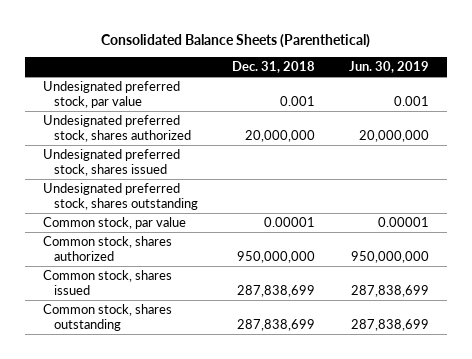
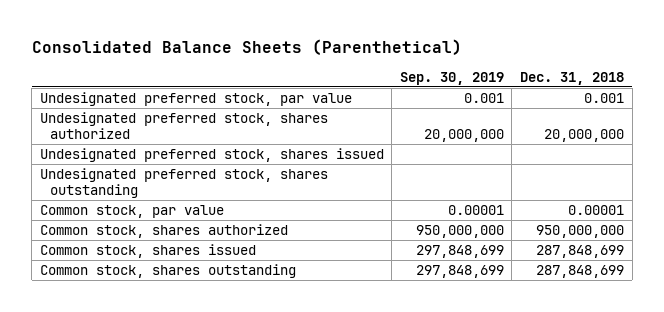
[349,60,430,73] Jun. 30, 2019 -> none
none -> [399,71,504,85] Sep. 30, 2019
[237,285,316,298] 287,838,699 -> [536,245,625,259] 287,848,699
[237,319,316,332] 287,838,699 -> [536,265,625,279] 287,848,699

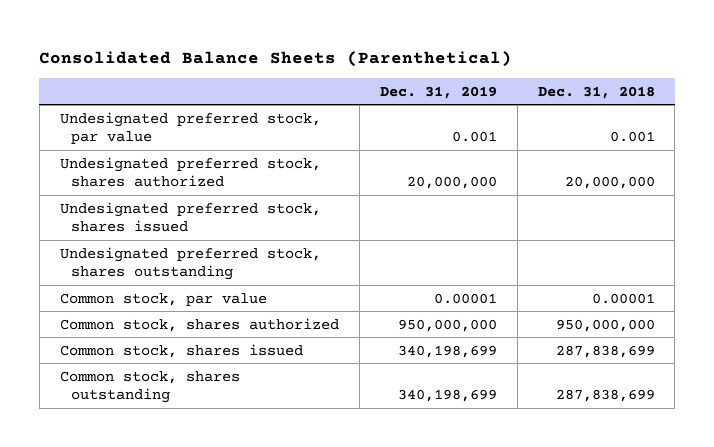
[399,71,504,85] Sep. 30, 2019 -> none
none -> [379,85,497,99] Dec. 31, 2019
[536,245,625,259] 287,848,699 -> [555,344,655,358] 287,838,699
[536,265,625,279] 287,848,699 -> [555,388,655,402] 287,838,699

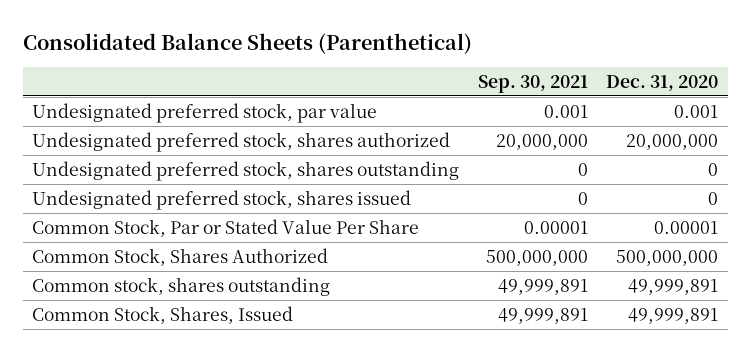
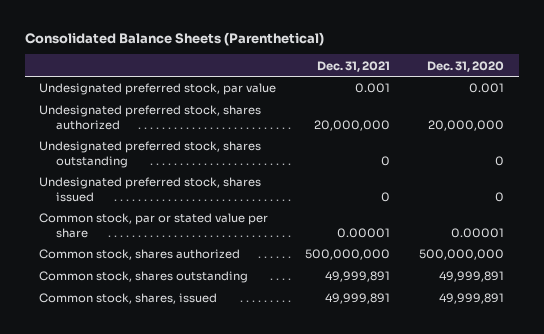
[477,74,588,93] Sep. 30, 2021 -> none
none -> [317,60,391,72] Dec. 31, 2021
[31,218,419,237] Common Stock, Par or Stated Value Per Share -> [39,213,269,238] Common stock, par or stated value per share
[31,247,328,266] Common Stock, Shares Authorized -> [39,249,241,261] Common stock, shares authorized
[31,305,293,324] Common Stock, Shares, Issued -> [39,293,218,305] Common stock, shares, issued

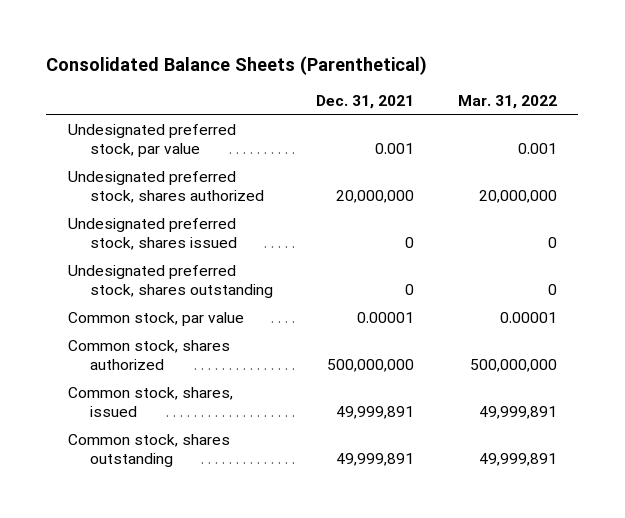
[427,60,505,72] Dec. 31, 2020 -> none
none -> [457,94,557,109] Mar. 31, 2022
[39,141,262,168] Undesignated preferred stock, shares outstanding -> [68,264,274,298] Undesignated preferred stock, shares outstanding
[39,213,269,238] Common stock, par or stated value per share -> [68,311,245,326] Common stock, par value
[39,271,249,284] Common stock, shares outstanding -> [68,433,231,467] Common stock, shares outstanding

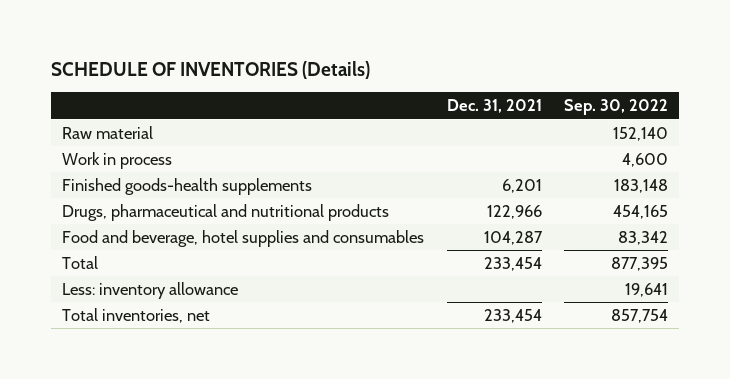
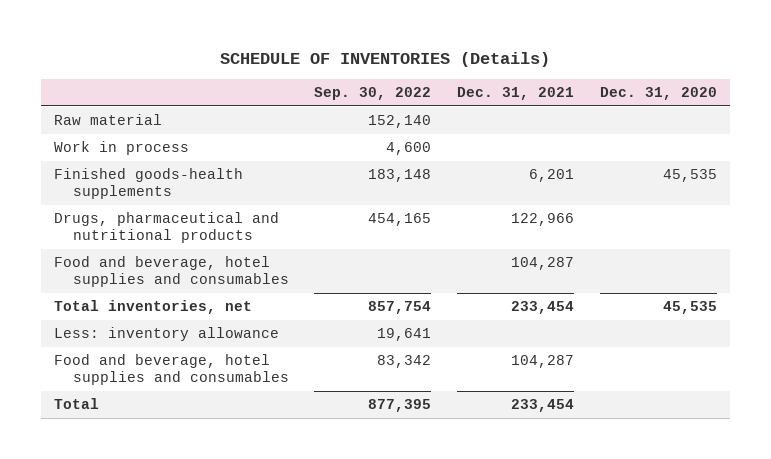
none -> [600,86,718,100] Dec. 31, 2020
none -> [53,256,289,288] Food and beverage, hotel supplies and consumables
[61,307,210,323] Total inventories, net -> [53,300,252,315] Total inventories, net
[61,281,238,299] Less: inventory allowance -> [53,327,279,342] Less: inventory allowance

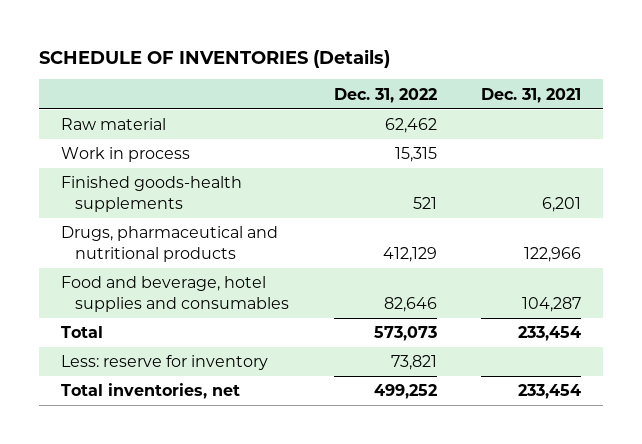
[314,86,432,100] Sep. 30, 2022 -> none
[600,86,718,100] Dec. 31, 2020 -> none
none -> [333,87,437,103] Dec. 31, 2022
[53,327,279,342] Less: inventory allowance -> none
[53,354,289,386] Food and beverage, hotel supplies and consumables -> none
none -> [61,355,269,371] Less: reserve for inventory
[53,300,252,315] Total inventories, net -> [61,383,241,400] Total inventories, net

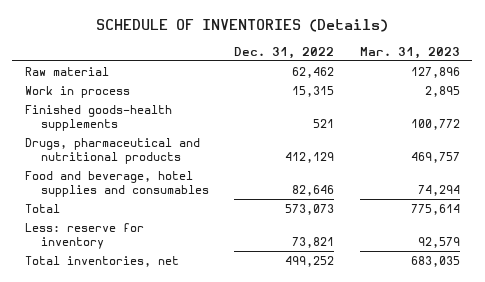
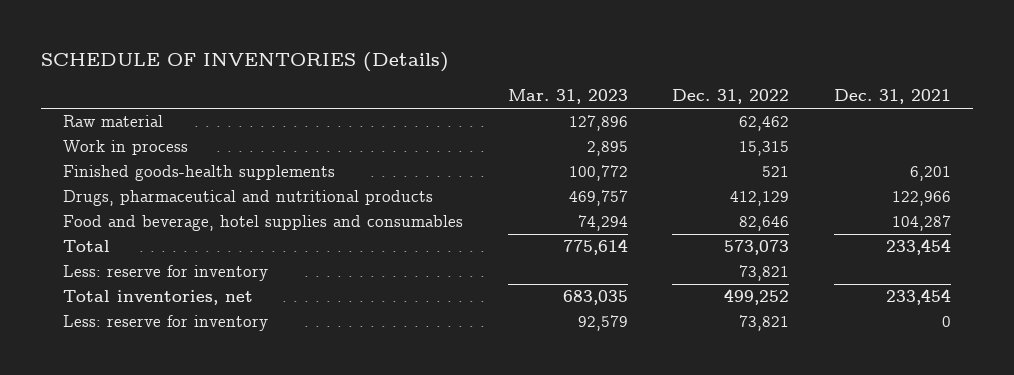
none -> [833,89,951,105] Dec. 31, 2021
none -> [63,265,269,282] Less: reserve for inventory
[25,222,145,249] Less: reserve for inventory -> [63,315,269,332] Less: reserve for inventory

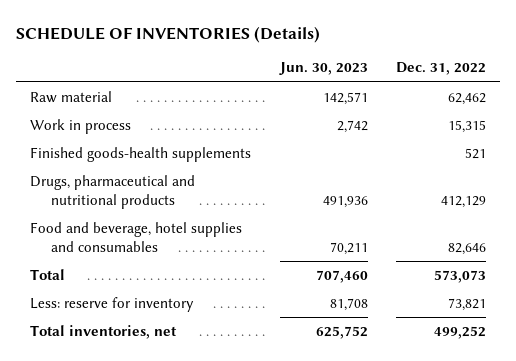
[507,89,628,105] Mar. 31, 2023 -> none
[833,89,951,105] Dec. 31, 2021 -> none
none -> [278,62,368,76] Jun. 30, 2023
[63,315,269,332] Less: reserve for inventory -> none

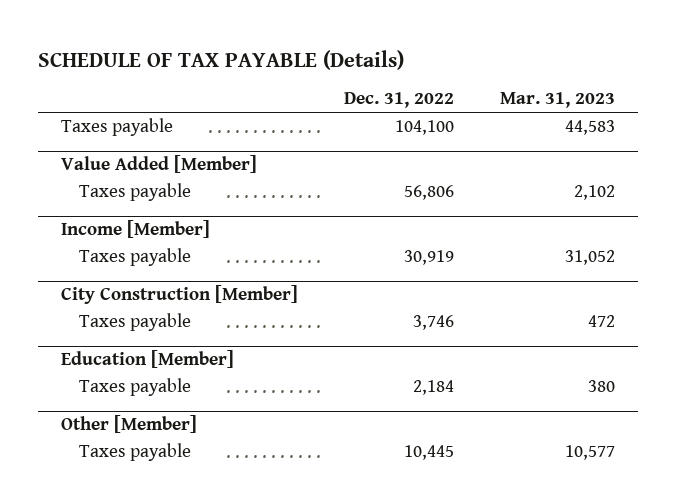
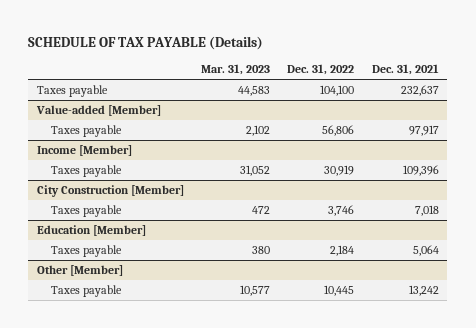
none -> [371,64,439,76] Dec. 31, 2021
[60,155,257,174] Value Added [Member] -> [35,105,161,117] Value-added [Member]

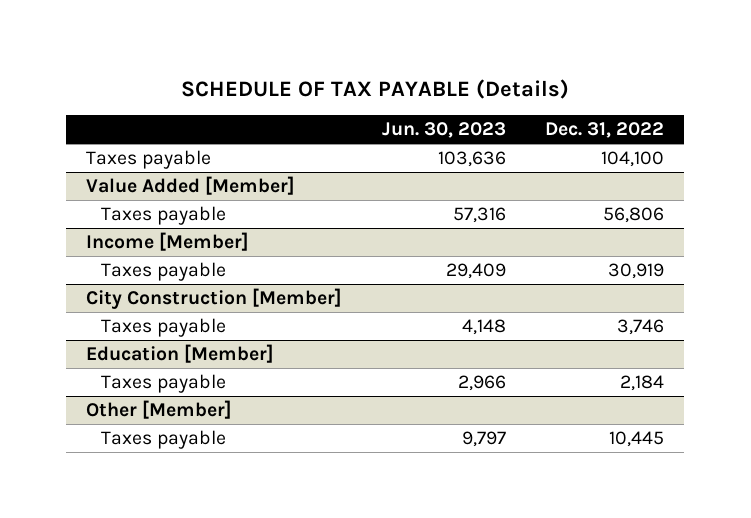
[201,64,271,76] Mar. 31, 2023 -> none
[371,64,439,76] Dec. 31, 2021 -> none
none -> [381,122,506,139] Jun. 30, 2023
[35,105,161,117] Value-added [Member] -> [86,175,296,195] Value Added [Member]

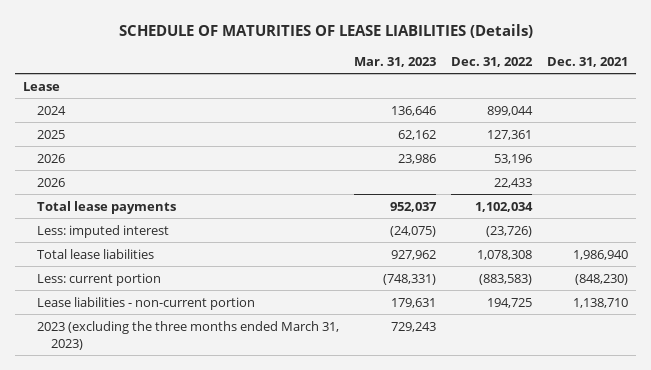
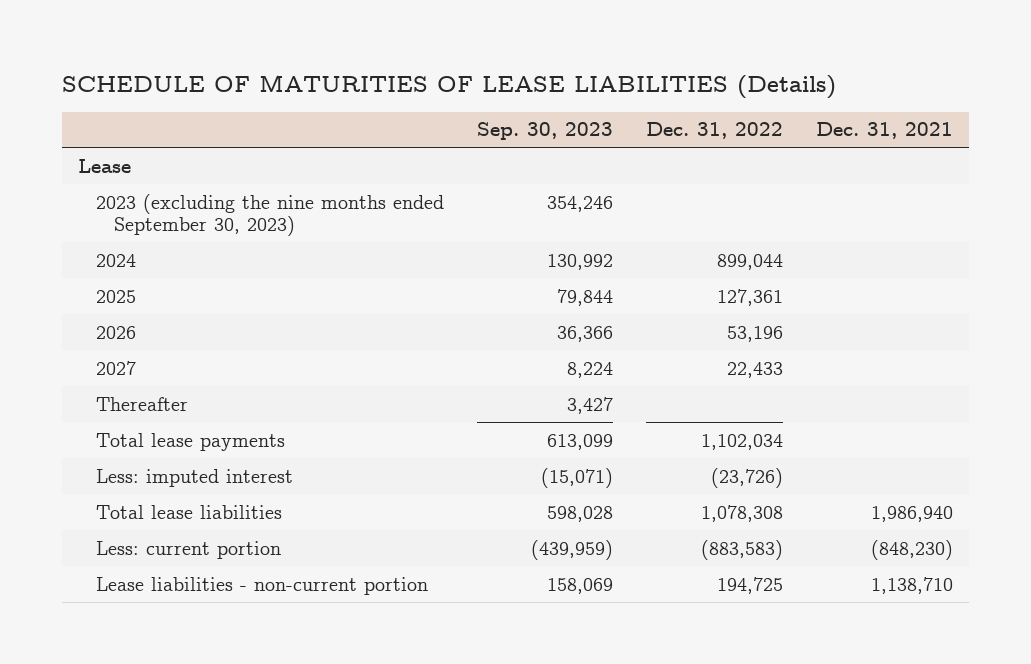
[354,56,437,67] Mar. 31, 2023 -> none
none -> [477,122,614,141] Sep. 30, 2023
none -> [96,193,445,237] 2023 (excluding the nine months ended September 30, 2023)
[36,177,65,187] 2026 -> [96,360,137,375] 2027
none -> [96,396,189,411] Thereafter
[36,320,339,350] 2023 (excluding the three months ended March 31, 2023) -> none

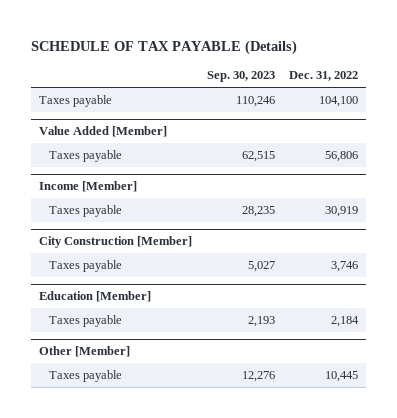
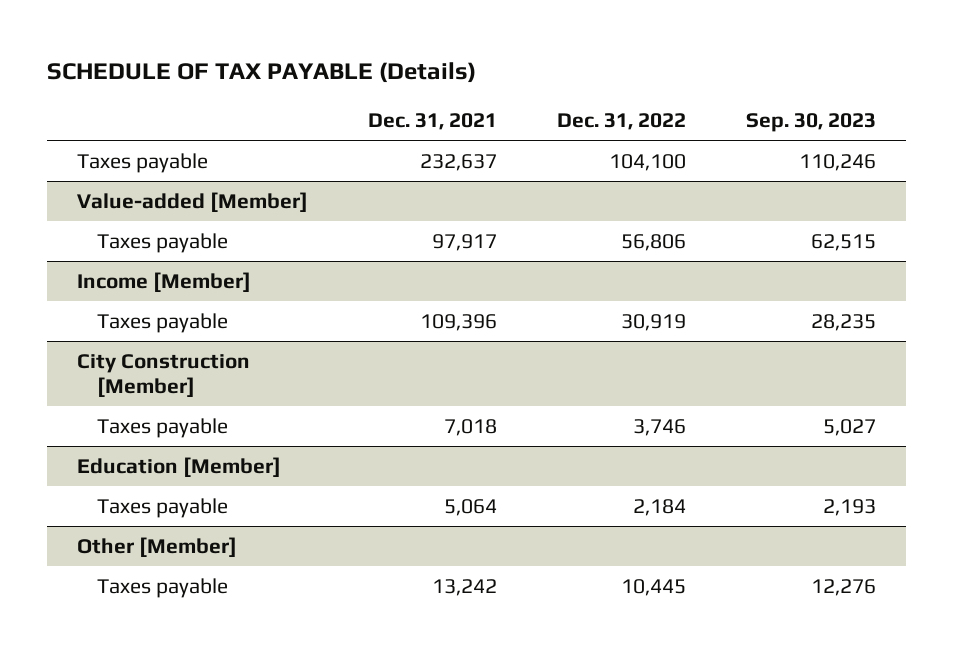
none -> [368,113,498,131] Dec. 31, 2021
[38,126,167,138] Value Added [Member] -> [76,191,308,212] Value-added [Member]

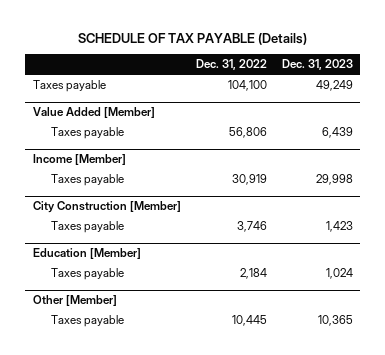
[368,113,498,131] Dec. 31, 2021 -> none
[746,113,877,133] Sep. 30, 2023 -> none
none -> [281,59,353,71] Dec. 31, 2023
[76,191,308,212] Value-added [Member] -> [32,107,155,119] Value Added [Member]

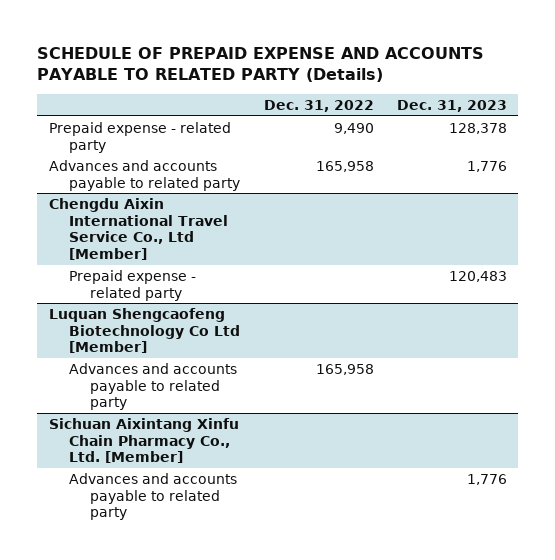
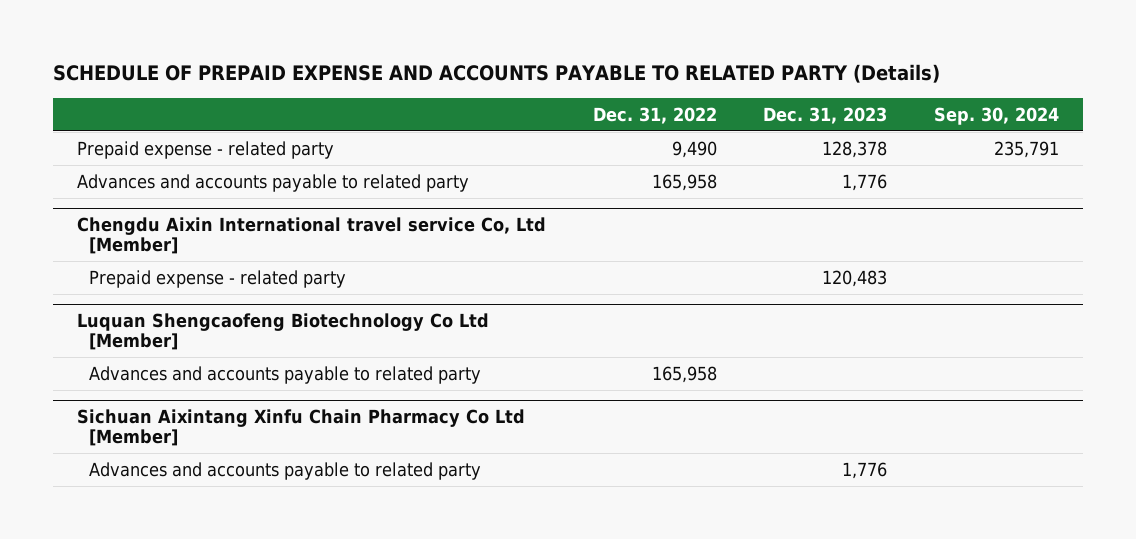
none -> [934,106,1060,125] Sep. 30, 2024
[48,197,229,260] Chengdu Aixin International Travel Service Co., Ltd [Member] -> [76,216,546,255] Chengdu Aixin International travel service Co, Ltd [Member]
[48,417,239,464] Sichuan Aixintang Xinfu Chain Pharmacy Co., Ltd. [Member] -> [76,408,525,447] Sichuan Aixintang Xinfu Chain Pharmacy Co Ltd [Member]

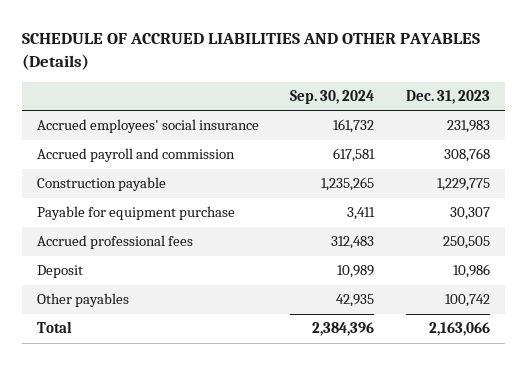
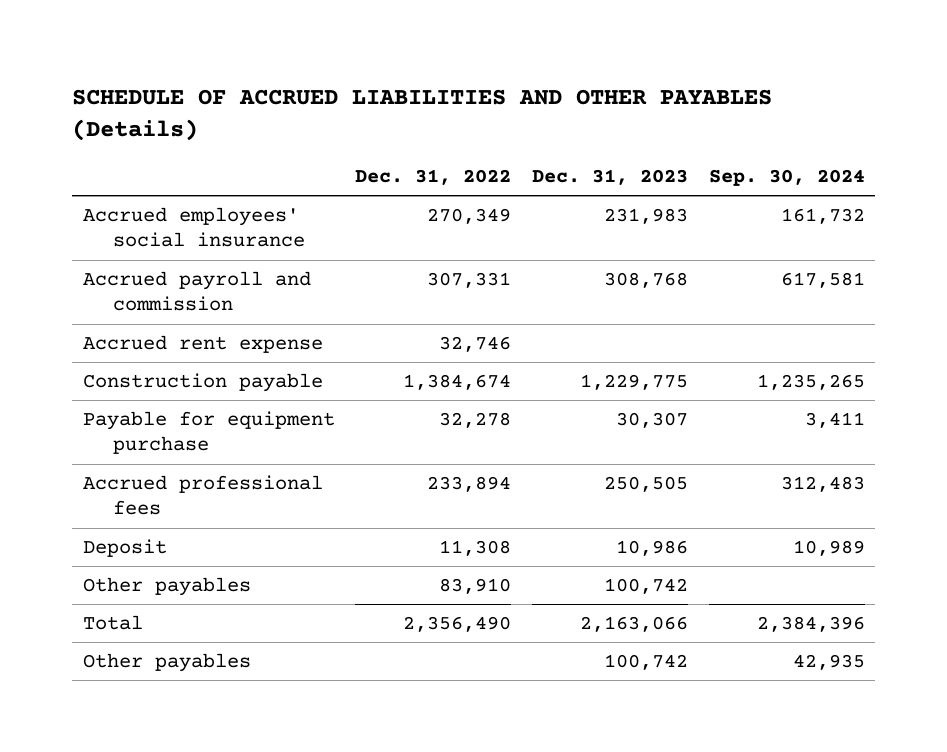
none -> [355,169,512,186] Dec. 31, 2022
none -> [82,335,323,354] Accrued rent expense
none -> [82,577,251,597] Other payables
[37,293,130,308] Other payables -> [82,653,251,673] Other payables

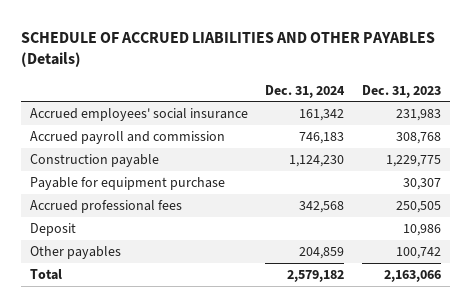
[355,169,512,186] Dec. 31, 2022 -> none
[708,169,865,187] Sep. 30, 2024 -> none
none -> [265,84,346,98] Dec. 31, 2024
[82,335,323,354] Accrued rent expense -> none
[82,653,251,673] Other payables -> none

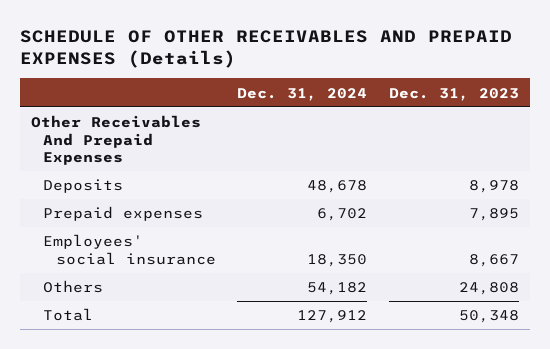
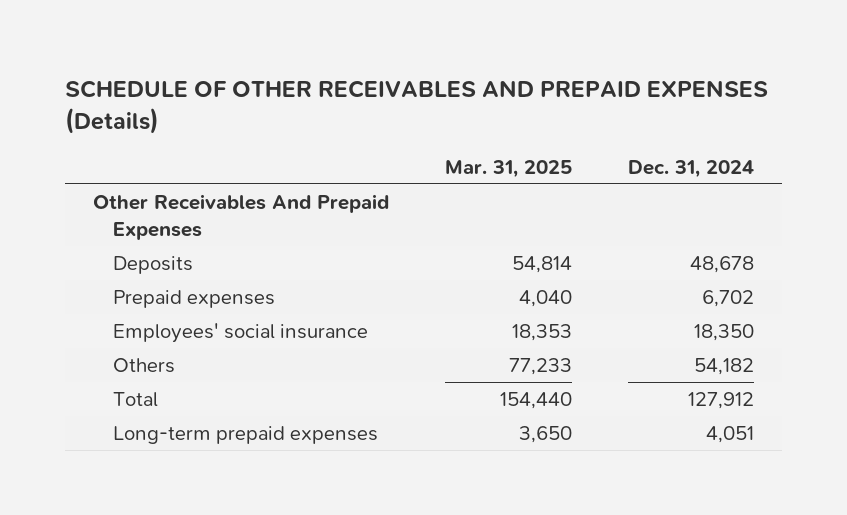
[388,87,519,101] Dec. 31, 2023 -> none
none -> [444,159,572,178] Mar. 31, 2025
none -> [112,426,378,445] Long-term prepaid expenses

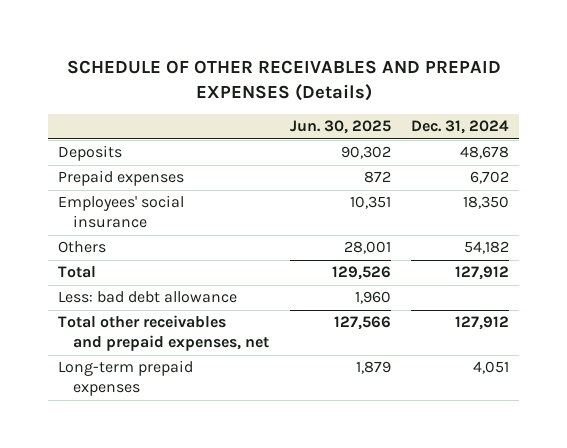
[444,159,572,178] Mar. 31, 2025 -> none
none -> [289,120,391,135] Jun. 30, 2025
[92,194,389,240] Other Receivables And Prepaid Expenses -> none
none -> [58,291,238,304] Less: bad debt allowance
none -> [58,315,270,352] Total other receivables and prepaid expenses, net

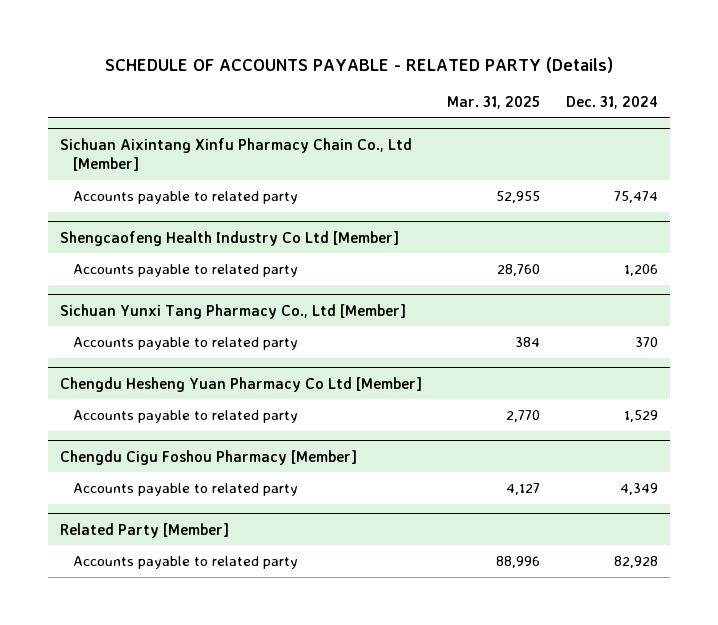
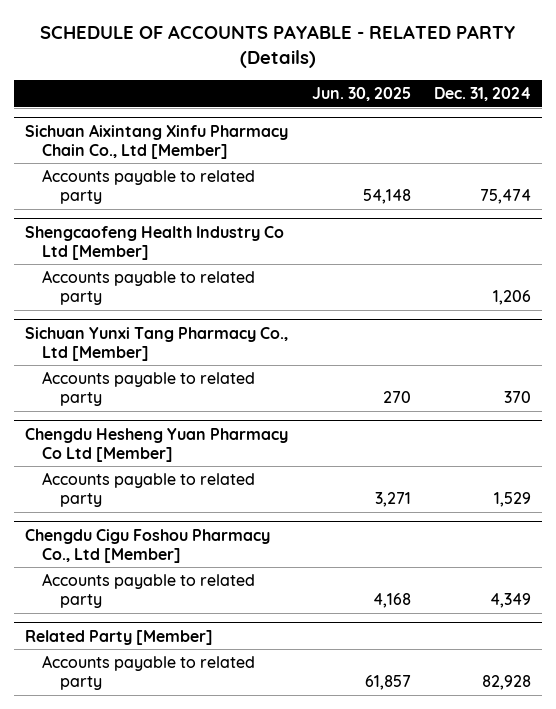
[447,96,541,110] Mar. 31, 2025 -> none
none -> [311,87,411,102] Jun. 30, 2025
[60,449,358,465] Chengdu Cigu Foshou Pharmacy [Member] -> [25,528,271,563] Chengdu Cigu Foshou Pharmacy Co., Ltd [Member]

